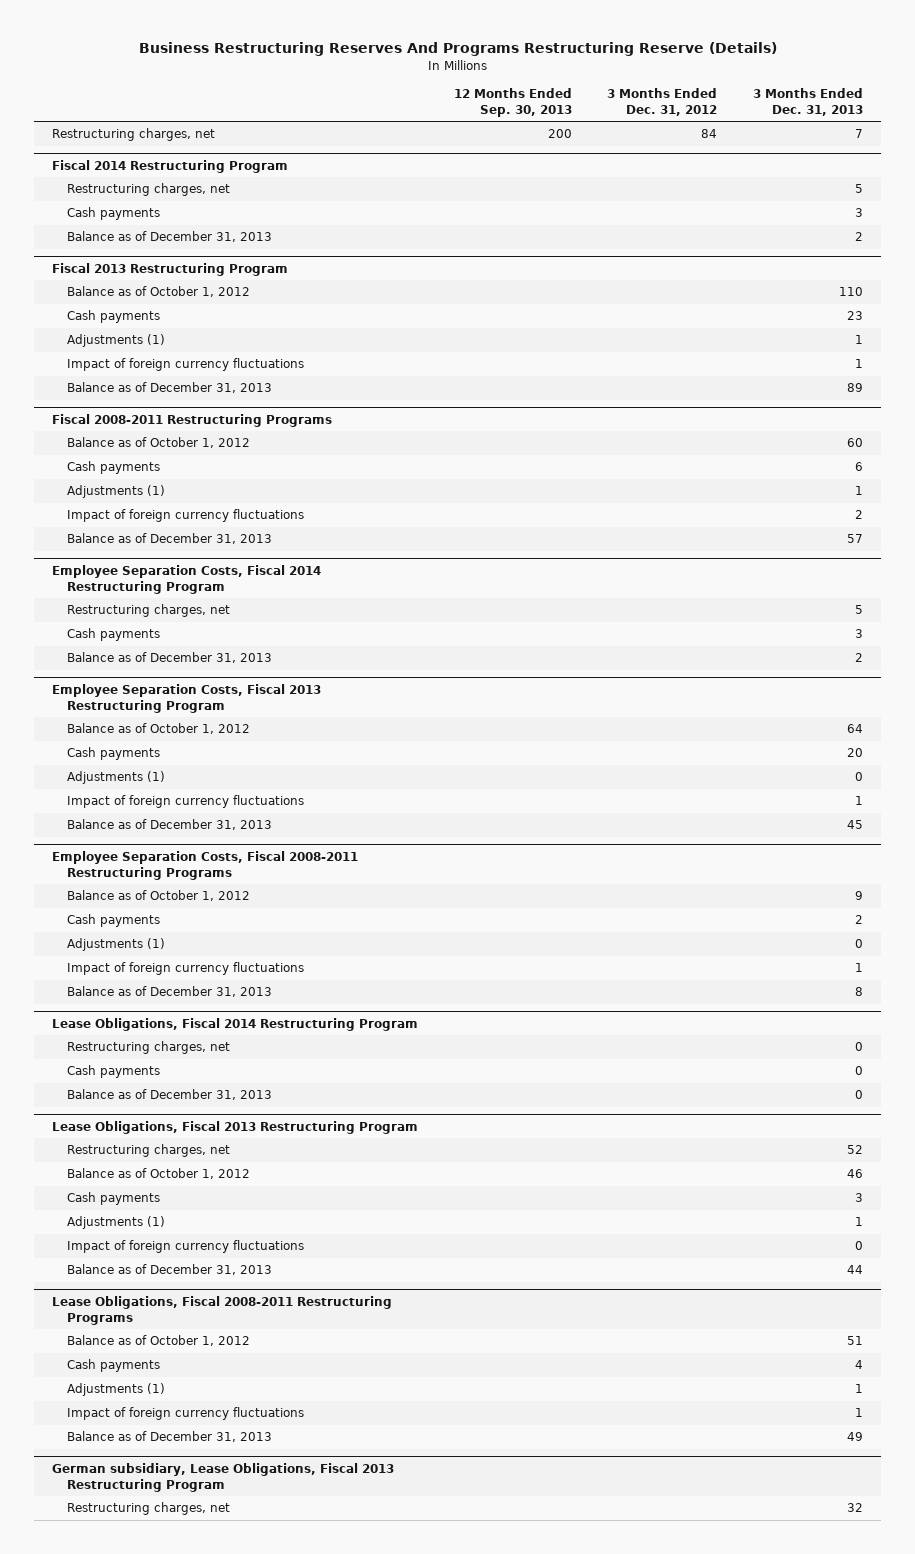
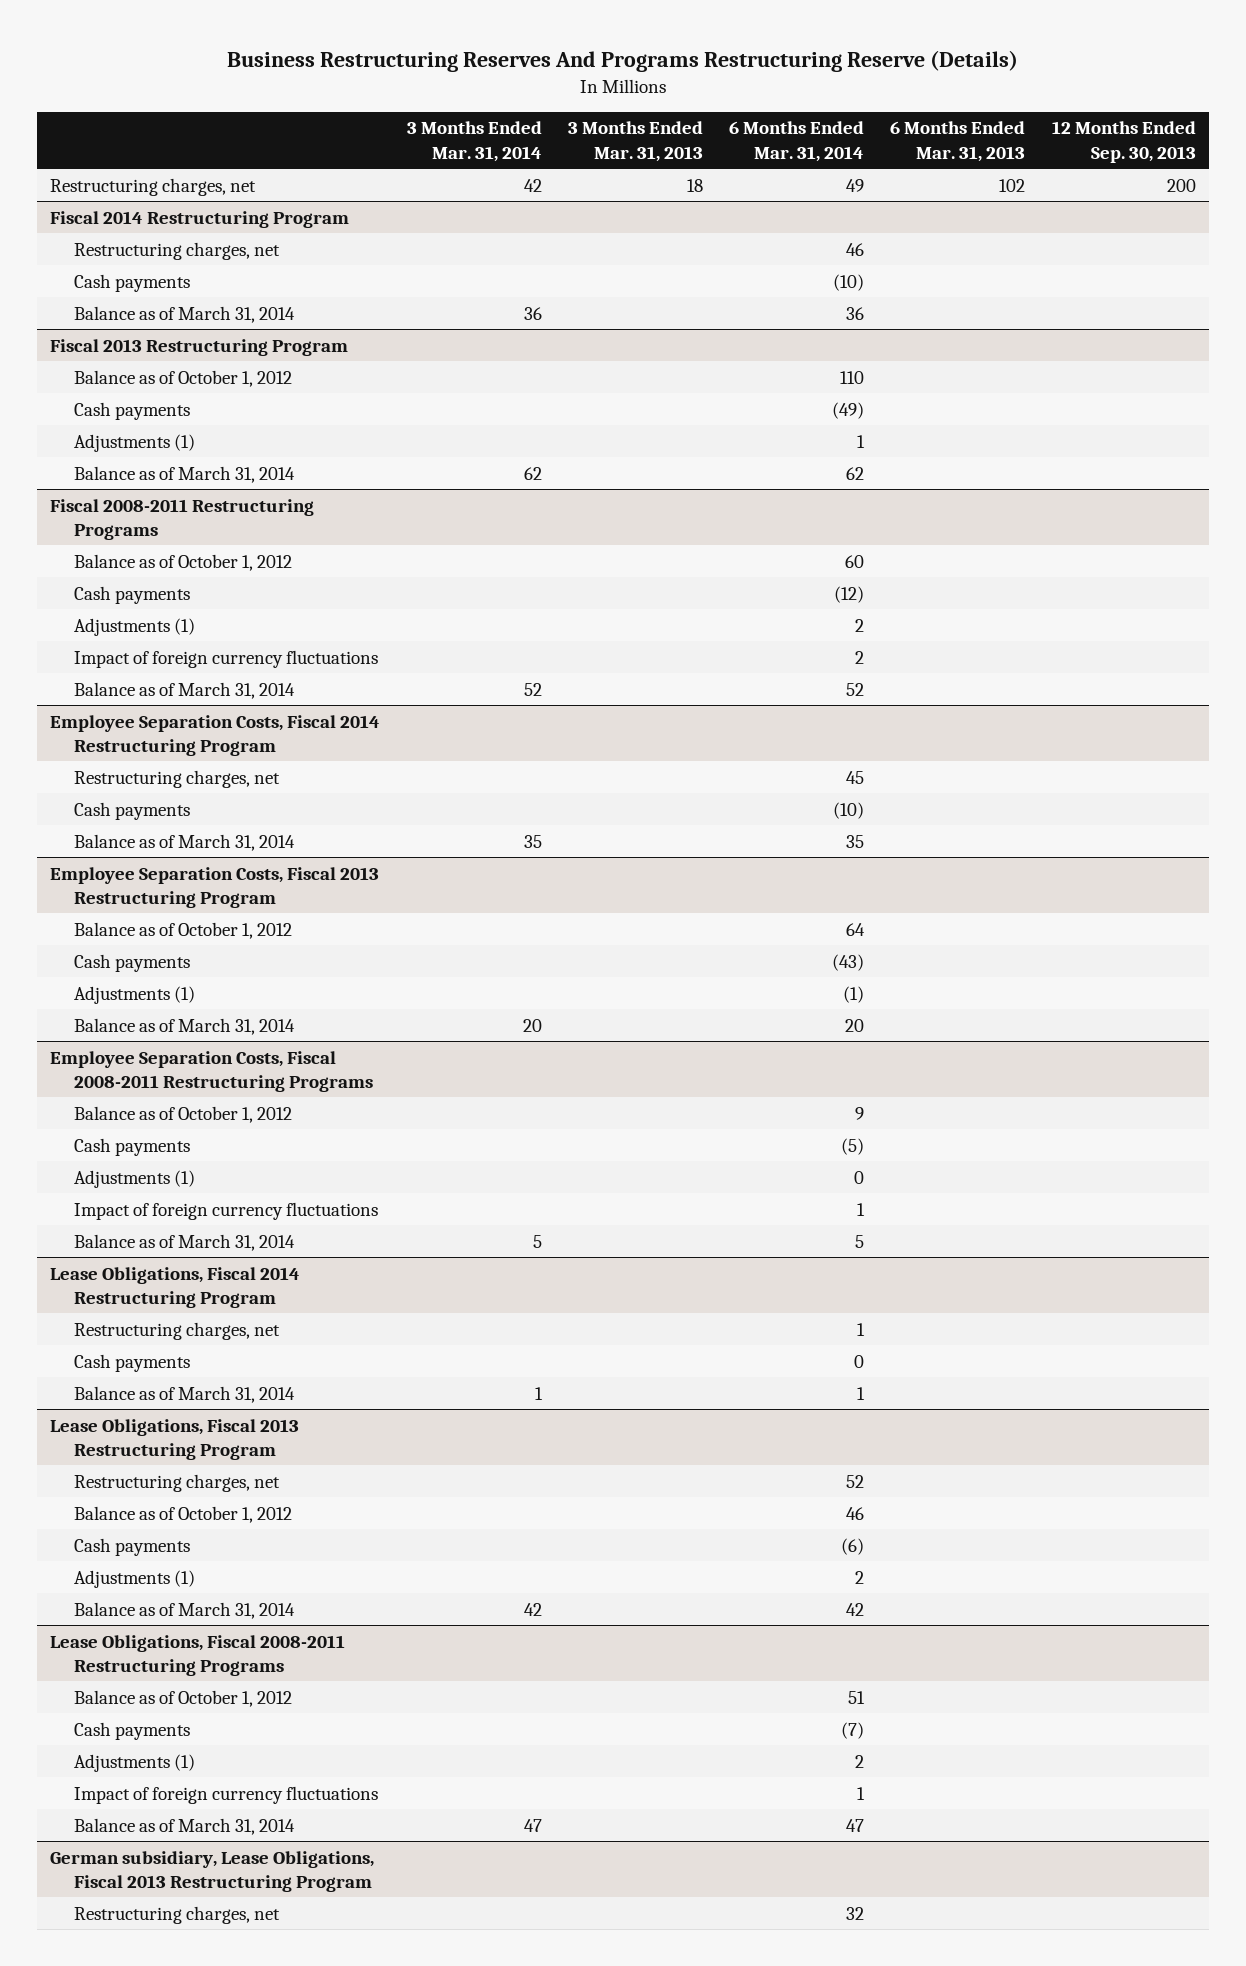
[607,88,718,116] 3 Months Ended Dec. 31, 2012 -> none
[752,88,863,116] 3 Months Ended Dec. 31, 2013 -> none
none -> [406,121,542,162] 3 Months Ended Mar. 31, 2014
none -> [567,121,703,162] 3 Months Ended Mar. 31, 2013
none -> [729,121,865,162] 6 Months Ended Mar. 31, 2014
none -> [890,121,1026,162] 6 Months Ended Mar. 31, 2013
[66,231,272,243] Balance as of December 31, 2013 -> [74,305,296,323] Balance as of March 31, 2014
[66,358,304,372] Impact of foreign currency fluctuations -> none
[66,382,272,394] Balance as of December 31, 2013 -> [74,465,296,483] Balance as of March 31, 2014
[66,533,272,545] Balance as of December 31, 2013 -> [74,681,296,699] Balance as of March 31, 2014
[66,652,272,664] Balance as of December 31, 2013 -> [74,833,296,851] Balance as of March 31, 2014
[66,795,304,809] Impact of foreign currency fluctuations -> none
[66,819,272,831] Balance as of December 31, 2013 -> [74,1017,296,1035] Balance as of March 31, 2014
[66,986,272,998] Balance as of December 31, 2013 -> [74,1233,296,1251] Balance as of March 31, 2014
[66,1089,272,1101] Balance as of December 31, 2013 -> [74,1385,296,1403] Balance as of March 31, 2014
[66,1240,304,1254] Impact of foreign currency fluctuations -> none
[66,1264,272,1276] Balance as of December 31, 2013 -> [74,1601,296,1619] Balance as of March 31, 2014
[66,1431,272,1443] Balance as of December 31, 2013 -> [74,1817,296,1835] Balance as of March 31, 2014

